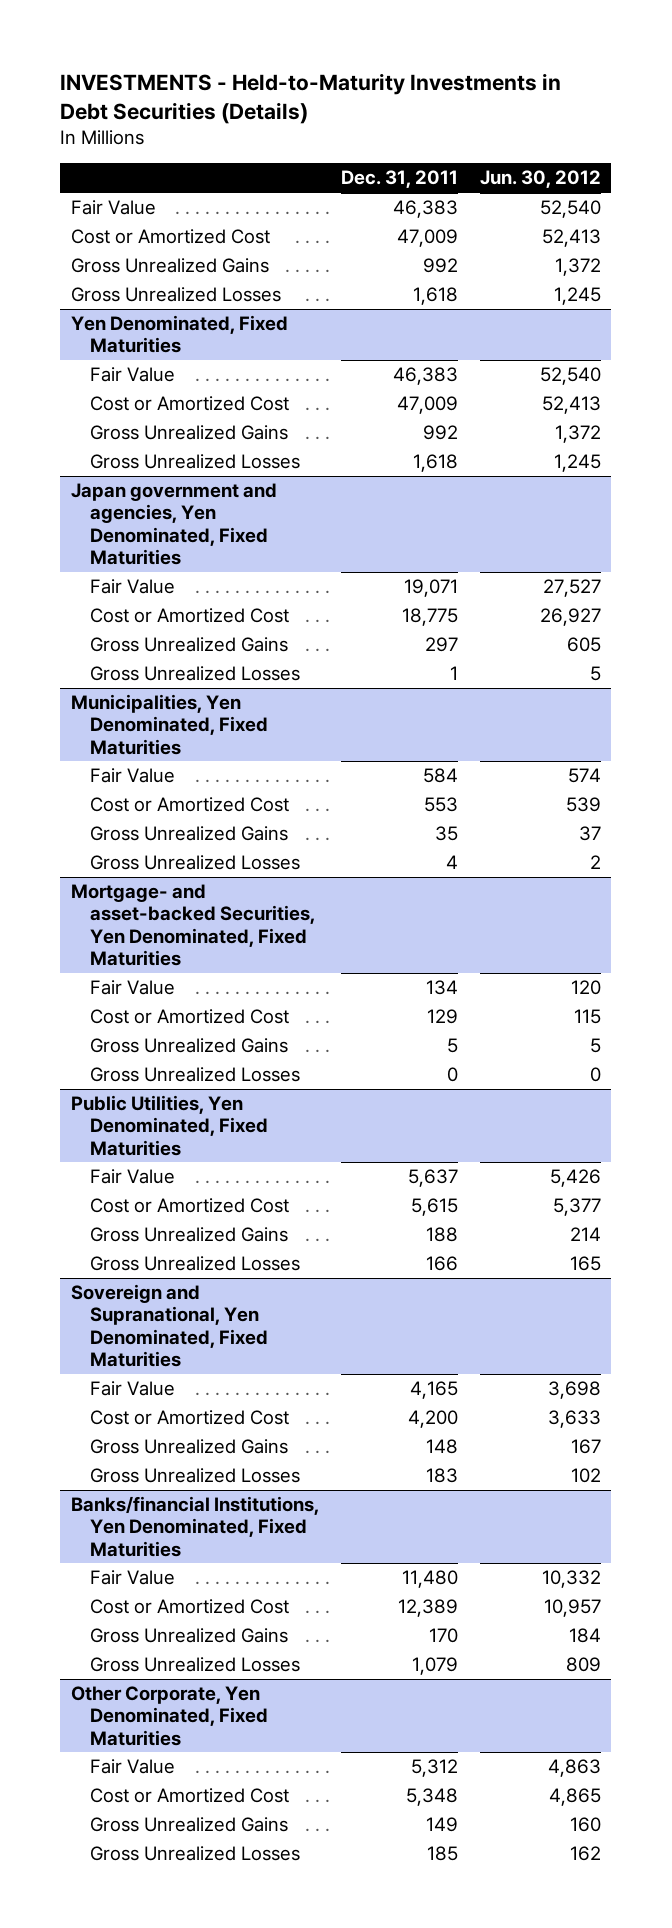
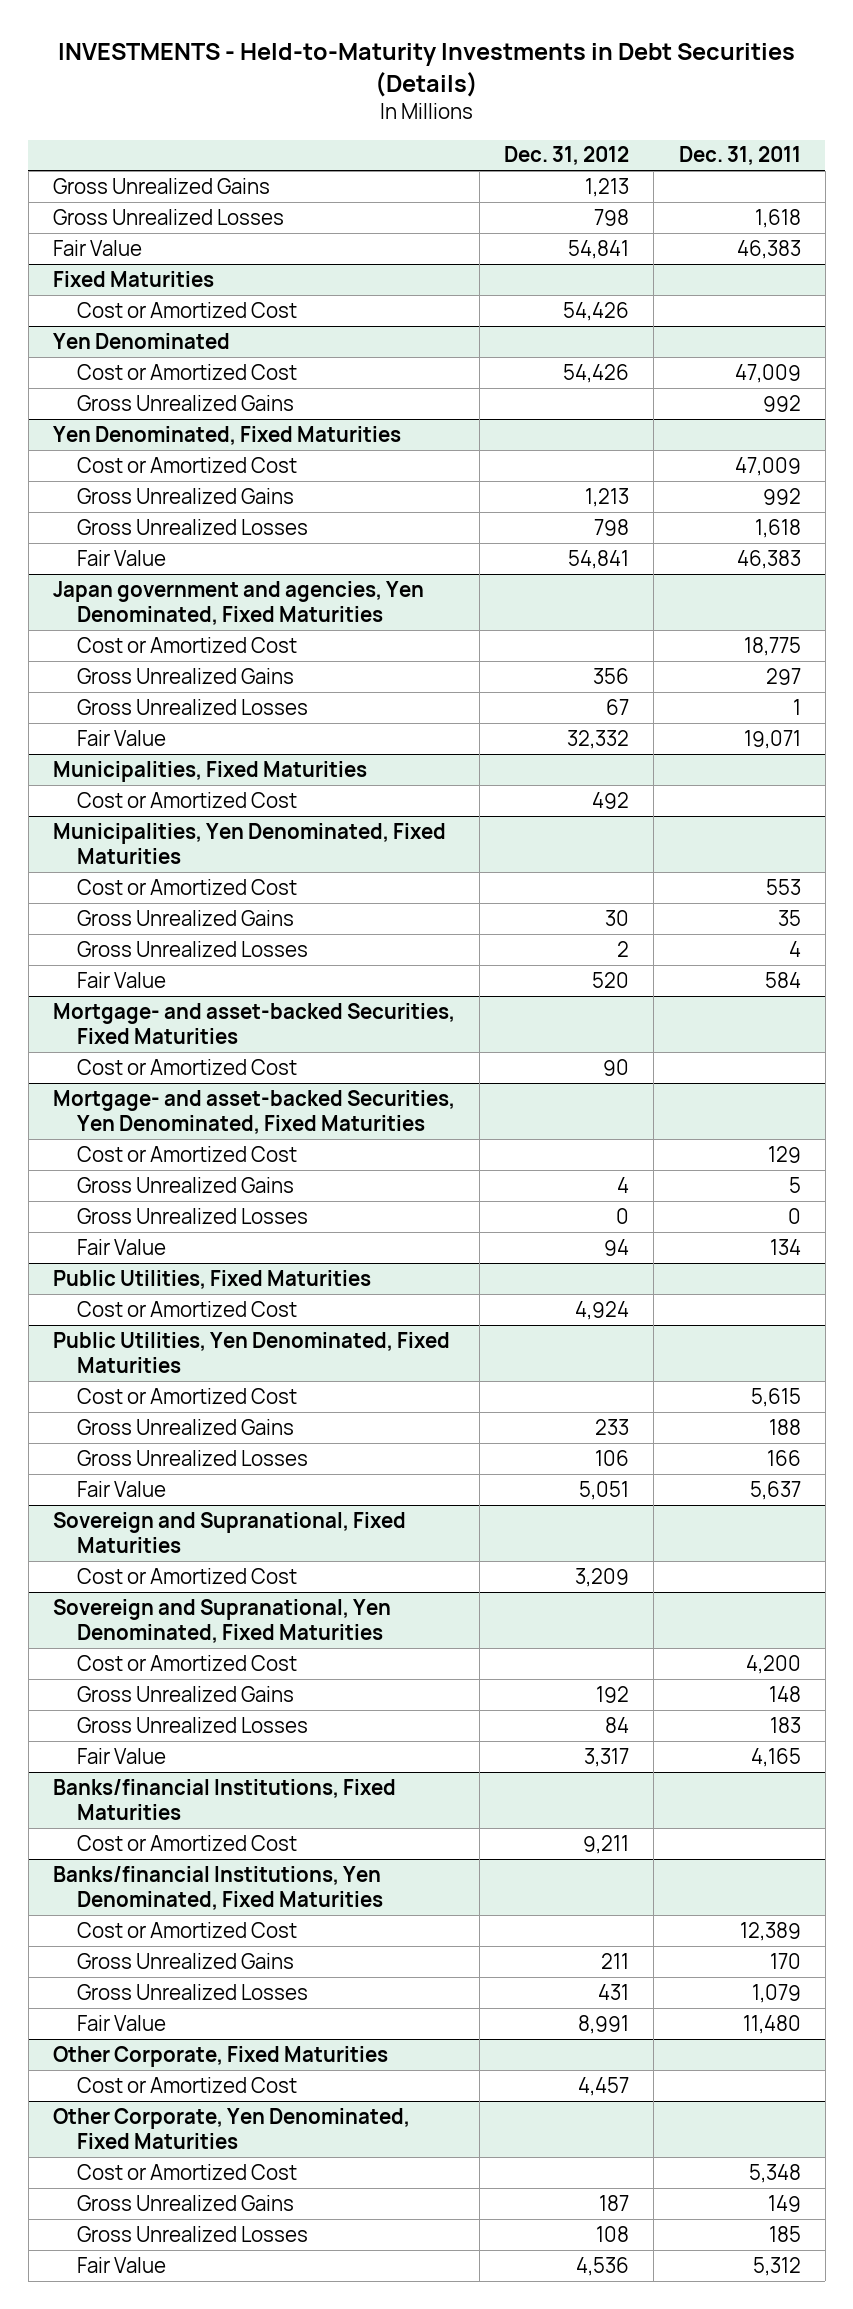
[479,170,601,189] Jun. 30, 2012 -> none
none -> [504,146,630,166] Dec. 31, 2012
none -> [52,177,270,194] Gross Unrealized Gains
[71,287,282,303] Gross Unrealized Losses -> [52,208,284,225] Gross Unrealized Losses
none -> [52,270,214,287] Fixed Maturities
none -> [76,301,297,318] Cost or Amortized Cost
none -> [52,332,230,349] Yen Denominated
[89,367,175,383] Fair Value -> [76,549,166,566] Fair Value
[89,579,175,595] Fair Value -> [76,729,166,746] Fair Value
none -> [52,760,367,782] Municipalities, Fixed Maturities
none -> [76,791,297,808] Cost or Amortized Cost
[89,768,175,784] Fair Value -> [76,971,166,988] Fair Value
none -> [52,1002,455,1045] Mortgage- and asset-backed Securities, Fixed Maturities
none -> [76,1058,297,1075] Cost or Amortized Cost
[89,980,175,996] Fair Value -> [76,1238,166,1255] Fair Value
none -> [52,1269,371,1289] Public Utilities, Fixed Maturities
none -> [76,1300,297,1317] Cost or Amortized Cost
[89,1169,175,1185] Fair Value -> [76,1480,166,1497] Fair Value
none -> [52,1511,406,1554] Sovereign and Supranational, Fixed Maturities
none -> [76,1567,297,1584] Cost or Amortized Cost
[89,1381,175,1397] Fair Value -> [76,1747,166,1764] Fair Value
none -> [52,1778,396,1821] Banks/financial Institutions, Fixed Maturities
none -> [76,1834,297,1851] Cost or Amortized Cost
[89,1570,175,1586] Fair Value -> [76,2014,166,2031] Fair Value
none -> [52,2045,388,2067] Other Corporate, Fixed Maturities
none -> [76,2076,297,2093] Cost or Amortized Cost
[89,1759,175,1775] Fair Value -> [76,2256,166,2273] Fair Value

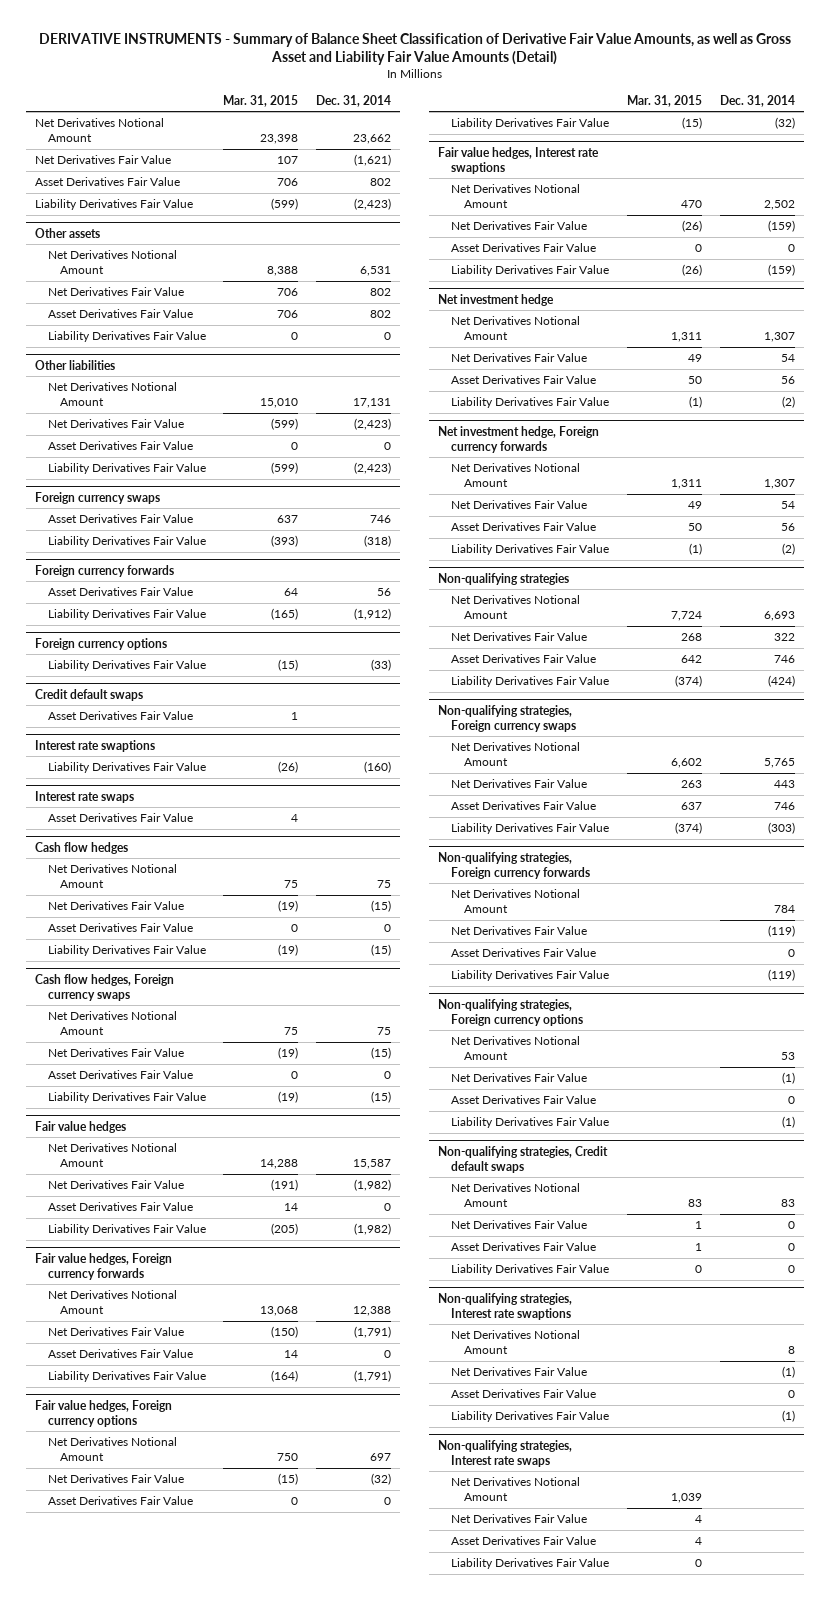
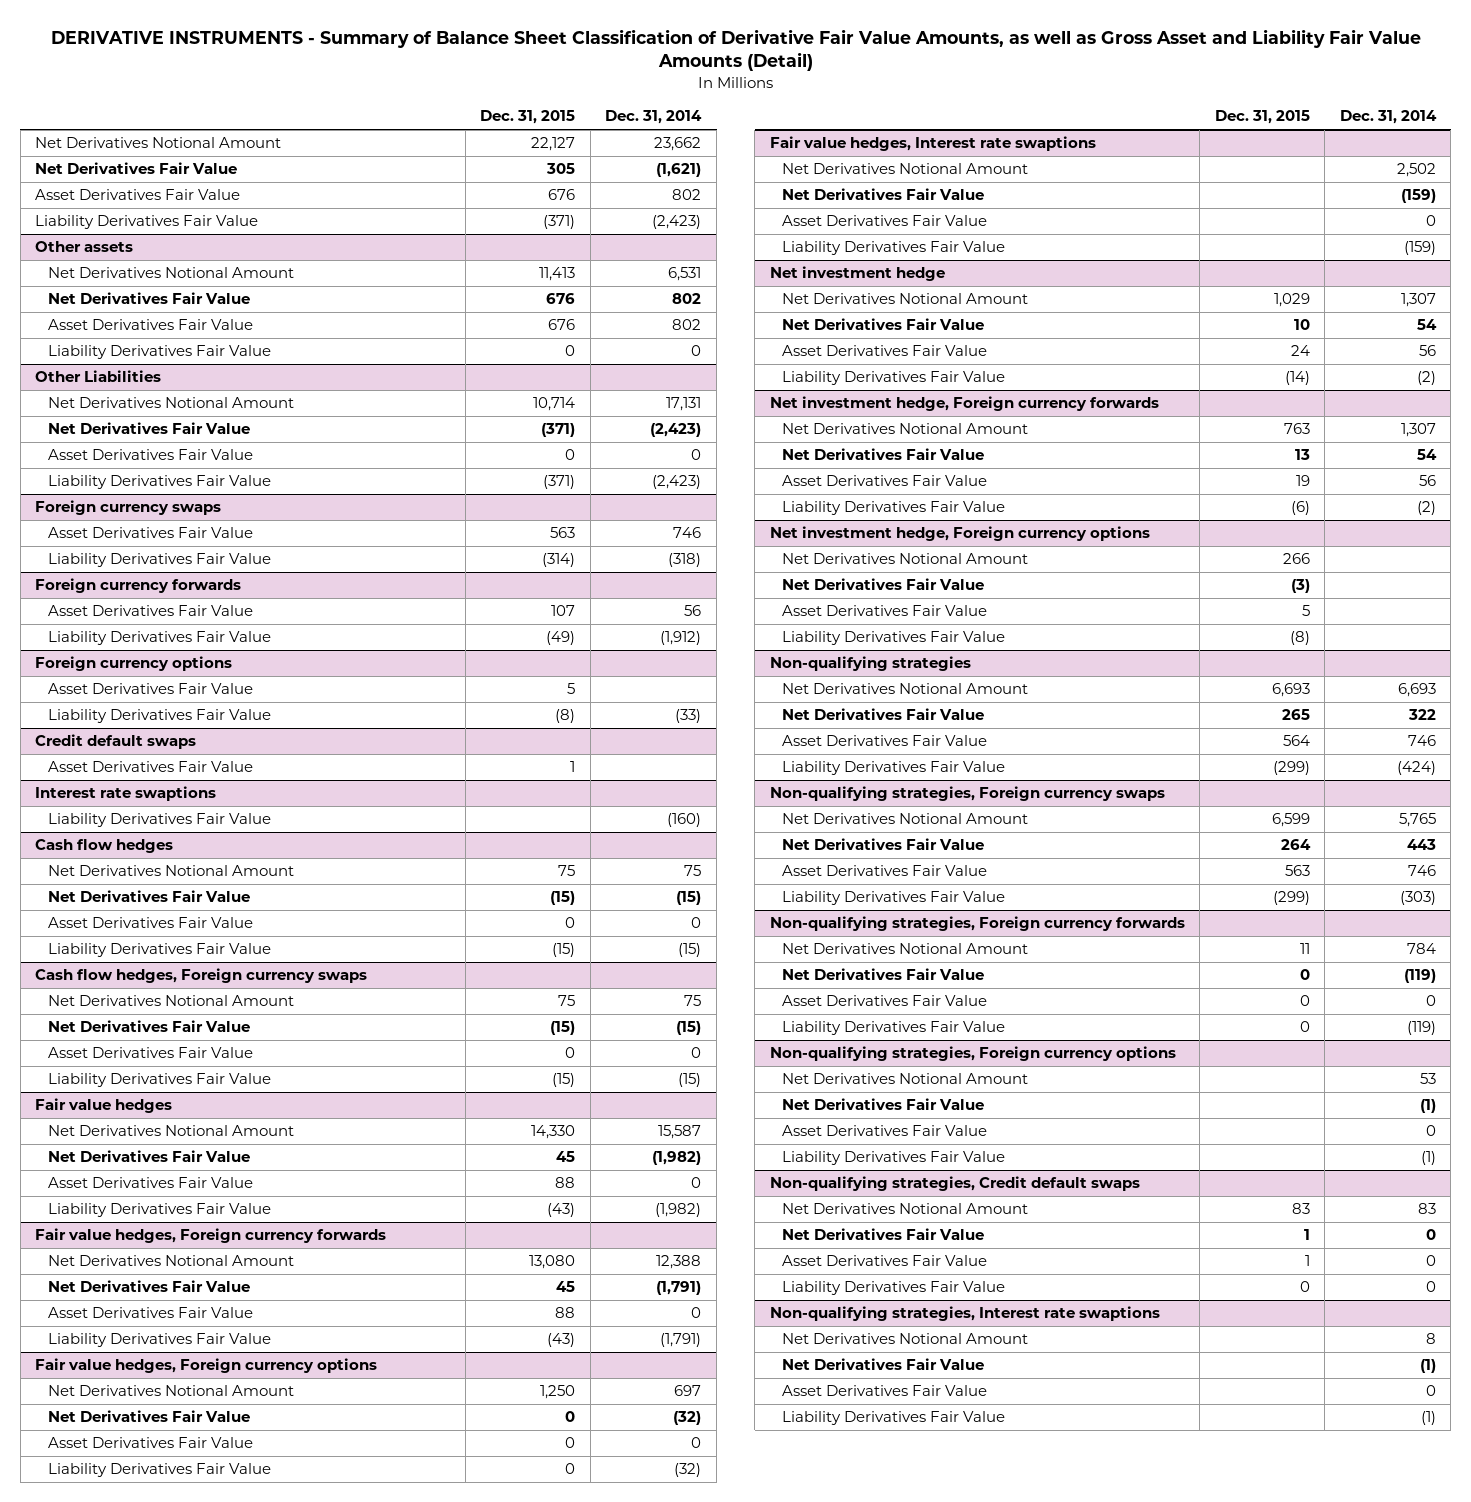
[223,94,299,107] Mar. 31, 2015 -> none
none -> [480,110,576,125] Dec. 31, 2015
[34,359,115,370] Other liabilities -> [35,370,162,383] Other Liabilities
none -> [47,683,253,695] Asset Derivatives Fair Value
[34,790,134,803] Interest rate swaps -> none
[47,812,193,822] Asset Derivatives Fair Value -> none
none -> [769,526,1150,542] Net investment hedge, Foreign currency options
none -> [782,553,1029,565] Net Derivatives Notional Amount
none -> [782,578,985,591] Net Derivatives Fair Value
none -> [782,605,988,617] Asset Derivatives Fair Value
none -> [782,631,1006,646] Liability Derivatives Fair Value
[438,1439,573,1467] Non-qualifying strategies, Interest rate swaps -> none
[451,1476,581,1502] Net Derivatives Notional Amount -> none
[451,1513,588,1523] Net Derivatives Fair Value -> none
[451,1535,597,1545] Asset Derivatives Fair Value -> none
[451,1557,610,1569] Liability Derivatives Fair Value -> none

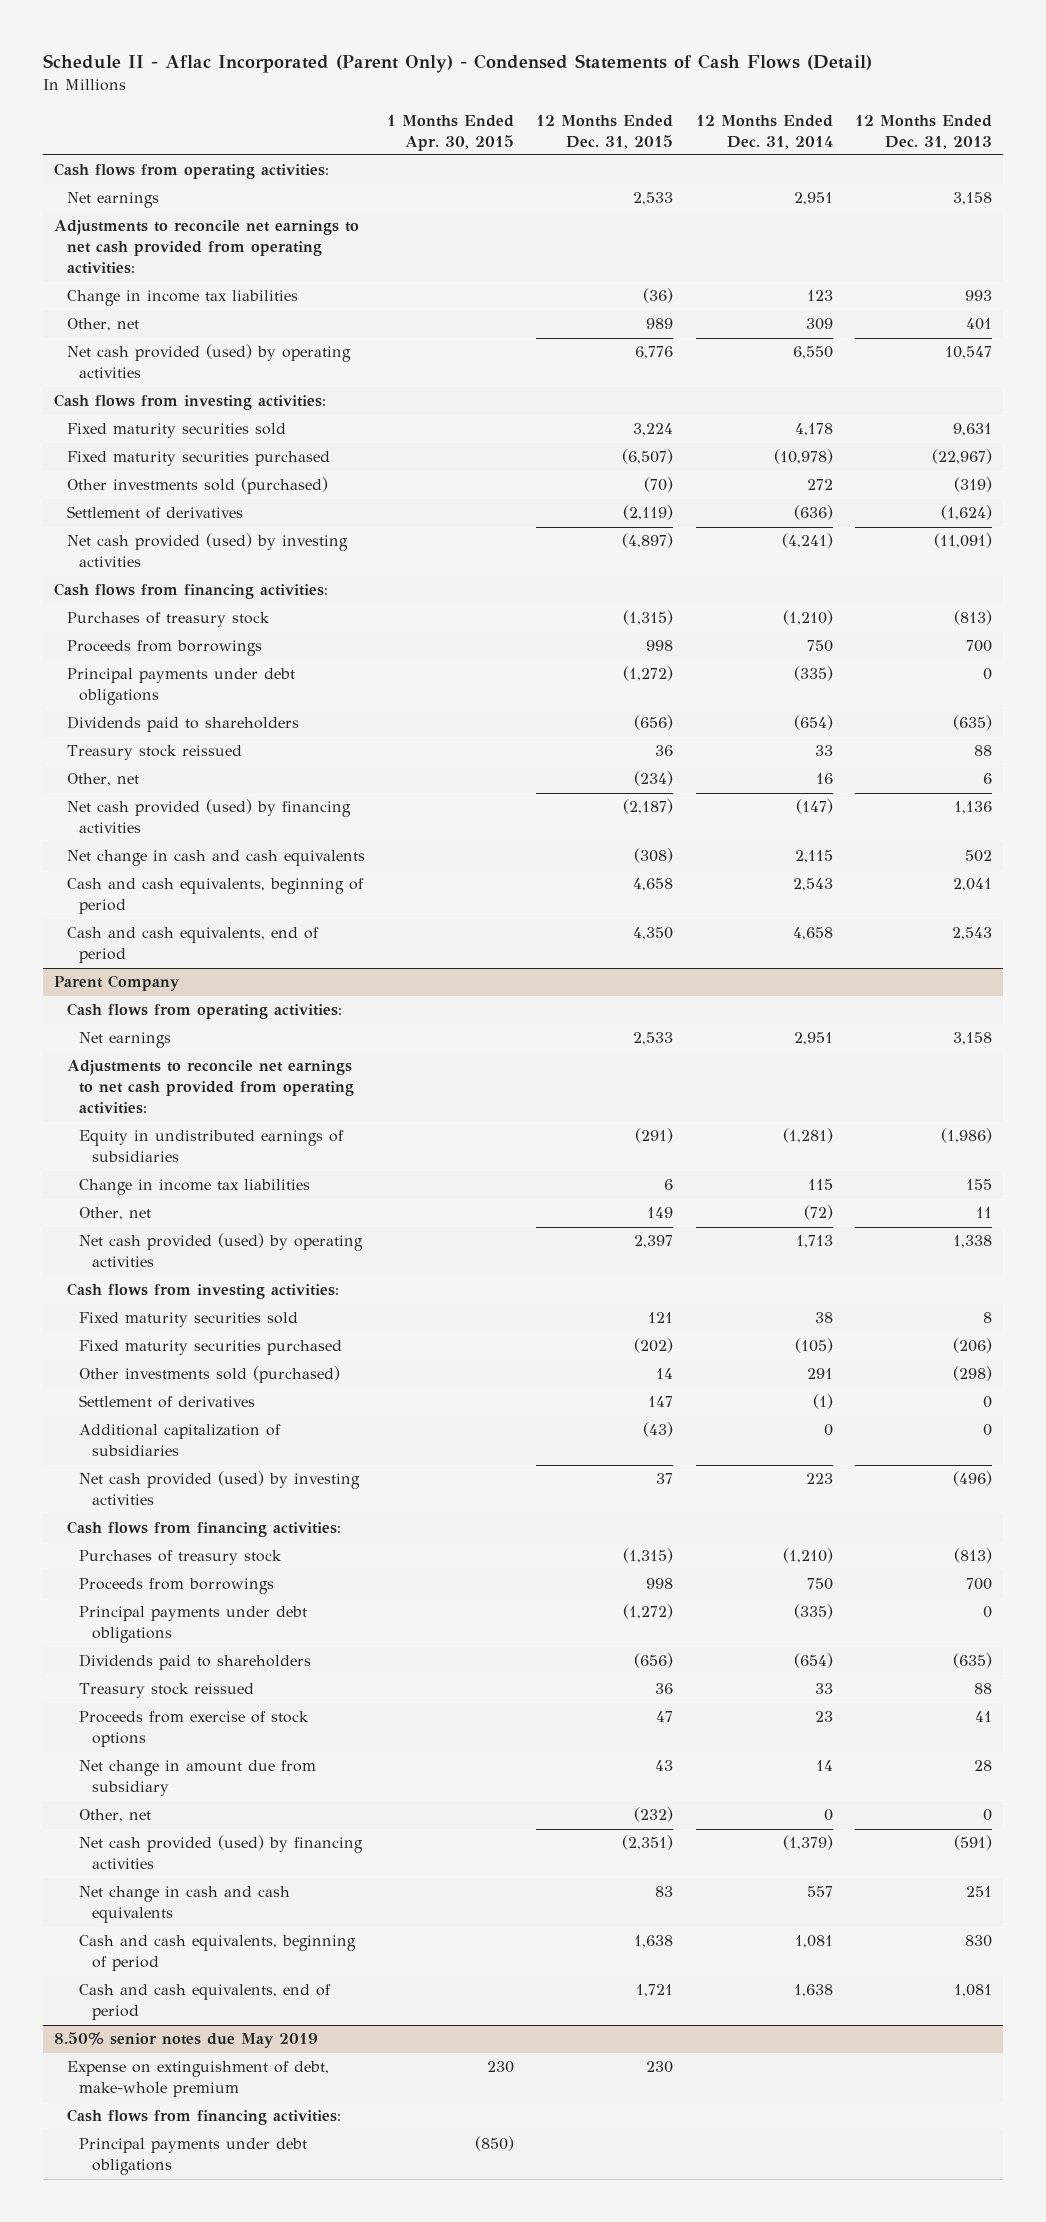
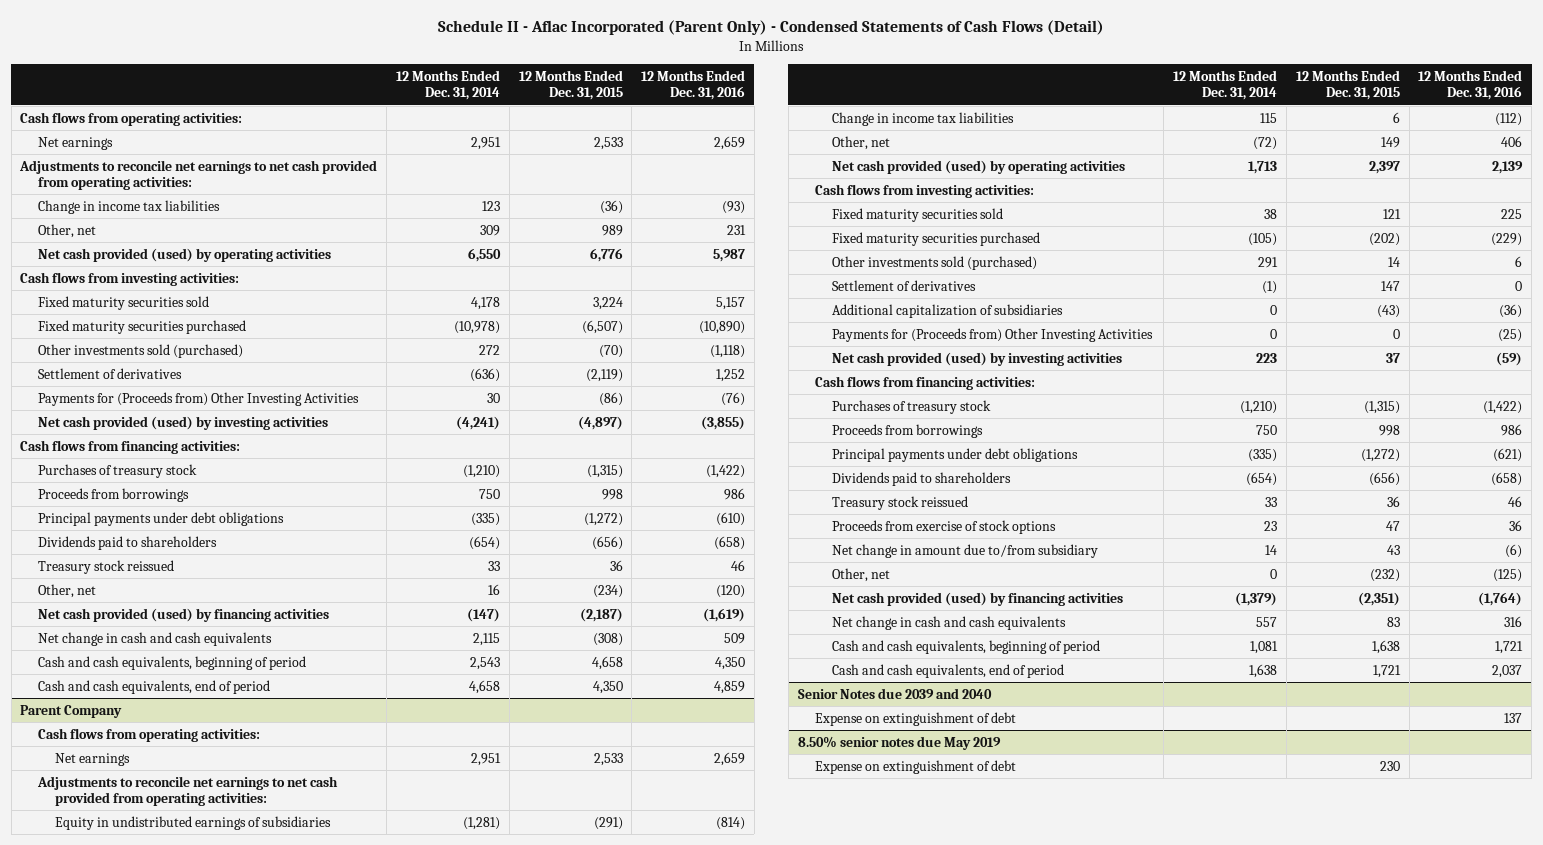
[387,114,515,151] 1 Months Ended Apr. 30, 2015 -> none
[854,114,992,149] 12 Months Ended Dec. 31, 2013 -> none
none -> [641,70,746,101] 12 Months Ended Dec. 31, 2016
none -> [37,391,359,406] Payments for (Proceeds from) Other Investing Activities
none -> [832,327,1154,342] Payments for (Proceeds from) Other Investing Activities
[79,1760,317,1797] Net change in amount due from subsidiary -> [832,543,1099,558] Net change in amount due to/from subsidiary
none -> [797,687,992,699] Senior Notes due 2039 and 2040
none -> [815,711,1017,726] Expense on extinguishment of debt
[66,2109,341,2126] Cash flows from financing activities: -> none
[79,2138,308,2176] Principal payments under debt obligations -> none
[66,2061,329,2098] Expense on extinguishment of debt, make-whole premium -> [815,759,1017,774] Expense on extinguishment of debt

